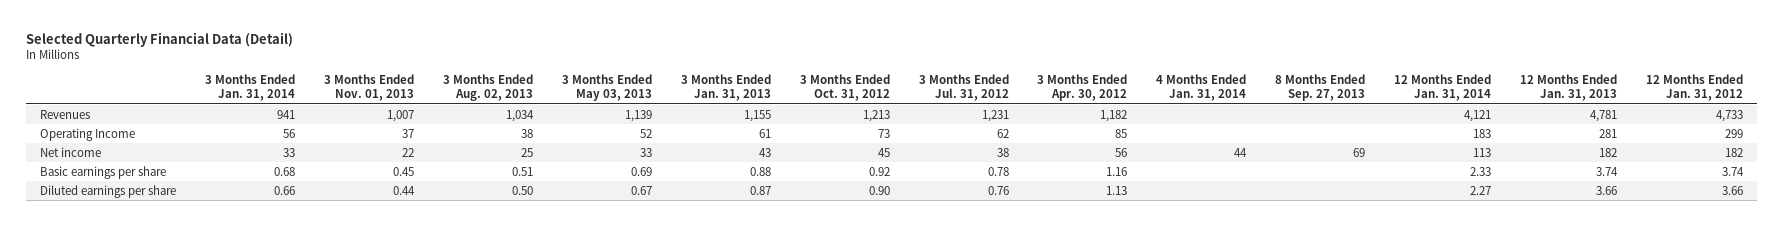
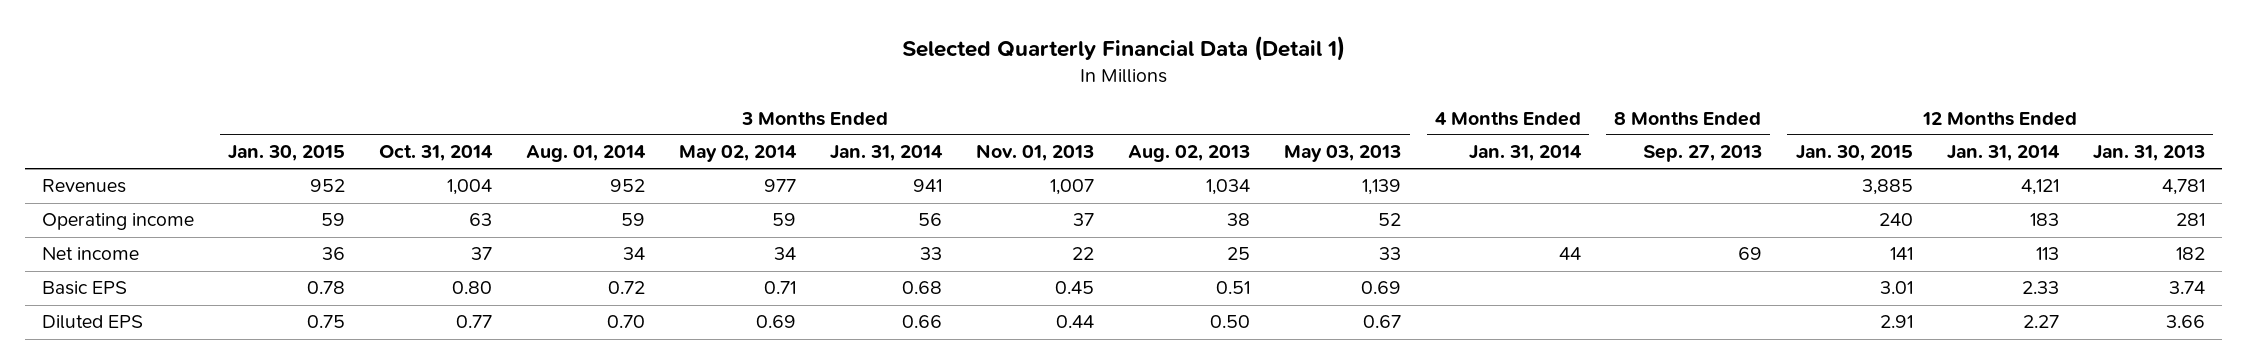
[25,31,293,47] Selected Quarterly Financial Data (Detail) -> [901,35,1345,61] Selected Quarterly Financial Data (Detail 1)
[680,74,771,102] 3 Months Ended Jan. 31, 2013 -> none
[799,74,890,102] 3 Months Ended Oct. 31, 2012 -> none
[918,74,1009,102] 3 Months Ended Jul. 31, 2012 -> none
[1037,74,1128,102] 3 Months Ended Apr. 30, 2012 -> none
[1645,74,1743,102] 12 Months Ended Jan. 31, 2012 -> none
none -> [228,145,346,162] Jan. 30, 2015
none -> [379,145,494,162] Oct. 31, 2014
none -> [526,145,647,163] Aug. 01, 2014
none -> [679,145,798,163] May 02, 2014
none -> [1795,145,1913,162] Jan. 30, 2015
[40,127,136,141] Operating Income -> [42,213,195,231] Operating income
[40,165,167,179] Basic earnings per share -> [42,281,128,296] Basic EPS
[40,184,177,198] Diluted earnings per share -> [42,315,144,330] Diluted EPS

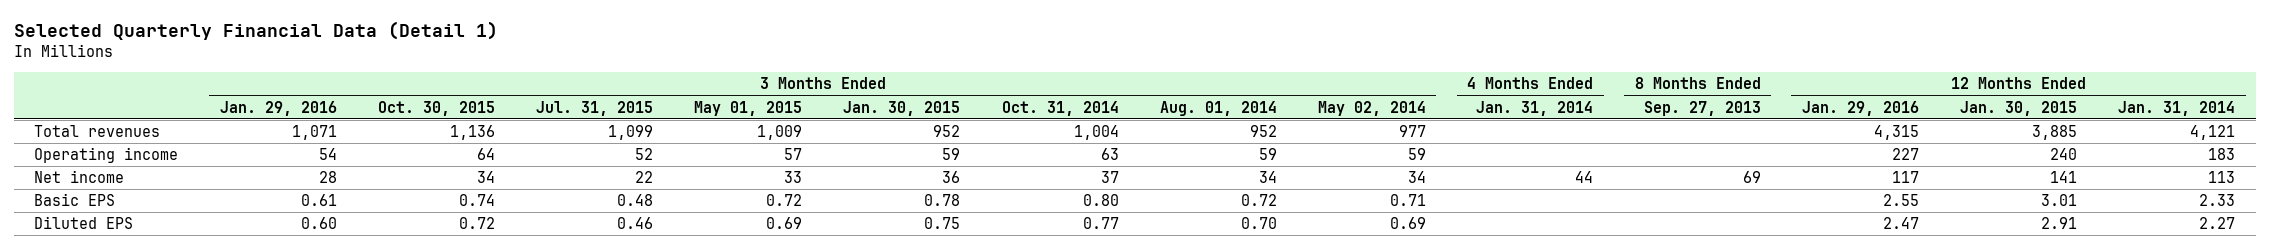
[830,145,944,162] Jan. 31, 2014 -> none
[976,144,1095,162] Nov. 01, 2013 -> none
[1128,145,1251,163] Aug. 02, 2013 -> none
[1284,145,1402,163] May 03, 2013 -> none
[2092,145,2205,162] Jan. 31, 2013 -> none
none -> [219,100,337,116] Jan. 29, 2016
none -> [377,100,495,116] Oct. 30, 2015
none -> [535,100,653,116] Jul. 31, 2015
none -> [694,100,803,116] May 01, 2015
none -> [1801,100,1919,116] Jan. 29, 2016
[42,179,127,194] Revenues -> [34,125,161,138] Total revenues

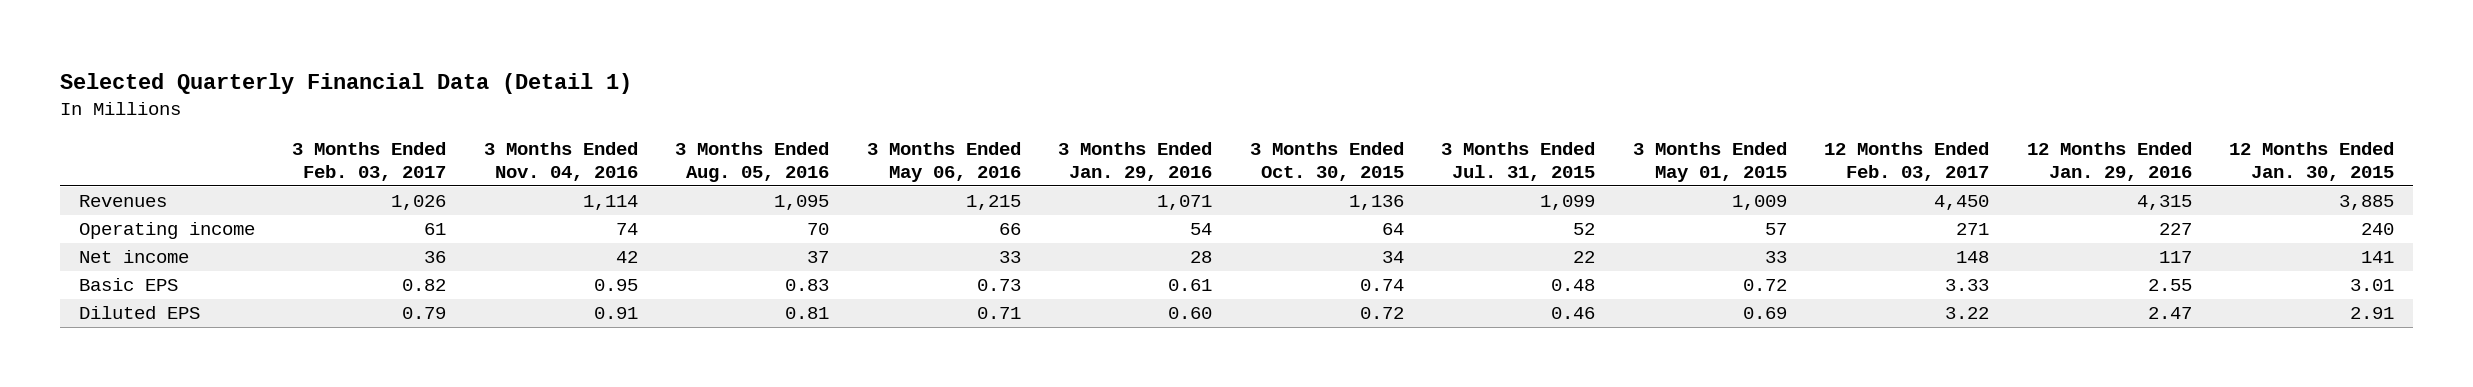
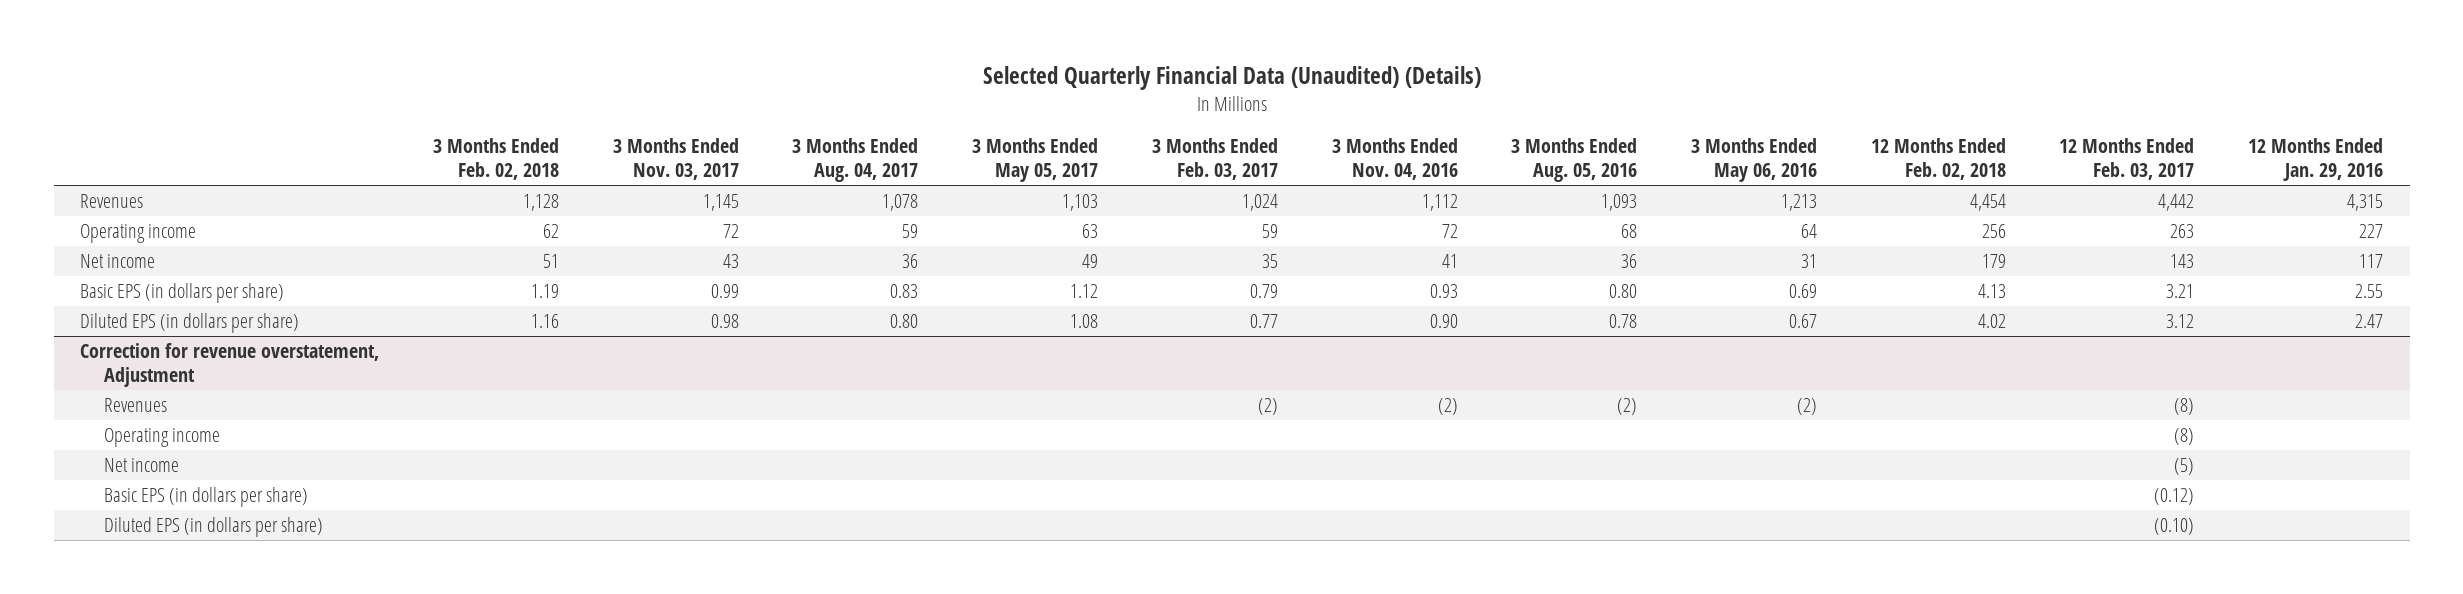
[59,73,632,95] Selected Quarterly Financial Data (Detail 1) -> [982,66,1481,91] Selected Quarterly Financial Data (Unaudited) (Details)
[1058,141,1213,181] 3 Months Ended Jan. 29, 2016 -> none
[1249,141,1404,181] 3 Months Ended Oct. 30, 2015 -> none
[1441,141,1596,181] 3 Months Ended Jul. 31, 2015 -> none
[1632,141,1787,182] 3 Months Ended May 01, 2015 -> none
[2229,141,2395,181] 12 Months Ended Jan. 30, 2015 -> none
none -> [433,138,560,181] 3 Months Ended Feb. 02, 2018
none -> [612,138,739,181] 3 Months Ended Nov. 03, 2017
none -> [792,138,919,183] 3 Months Ended Aug. 04, 2017
none -> [972,138,1099,183] 3 Months Ended May 05, 2017
none -> [1870,138,2006,181] 12 Months Ended Feb. 02, 2018
[391,195,447,211] 1,026 -> [1241,193,1278,211] 1,024
[582,195,638,211] 1,114 -> [1421,193,1458,211] 1,112
[774,195,830,211] 1,095 -> [1601,193,1638,211] 1,093
[965,195,1021,211] 1,215 -> [1780,193,1817,211] 1,213
[1934,195,1990,211] 4,450 -> [2158,193,2195,211] 4,442
[424,223,447,236] 61 -> [1261,223,1278,238] 59
[615,223,638,236] 74 -> [1441,223,1458,238] 72
[807,223,830,236] 70 -> [1621,223,1638,238] 68
[998,223,1021,236] 66 -> [1800,223,1817,238] 64
[1956,223,1990,236] 271 -> [2170,223,2195,238] 263
[424,251,447,264] 36 -> [1261,253,1278,268] 35
[615,251,638,264] 42 -> [1441,253,1458,268] 41
[807,251,830,264] 37 -> [1621,253,1638,268] 36
[998,251,1021,264] 33 -> [1800,253,1817,268] 31
[1956,251,1990,264] 148 -> [2170,253,2195,268] 143
[78,278,178,292] Basic EPS -> [80,282,285,303] Basic EPS (in dollars per share)
[402,279,447,292] 0.82 -> [1249,283,1278,298] 0.79
[593,279,638,292] 0.95 -> [1429,283,1458,298] 0.93
[785,279,830,292] 0.83 -> [1609,283,1638,298] 0.80
[976,279,1021,292] 0.73 -> [1788,283,1817,298] 0.69
[1945,279,1990,292] 3.33 -> [2166,283,2195,298] 3.21
[78,306,200,320] Diluted EPS -> [80,312,300,333] Diluted EPS (in dollars per share)
[402,307,447,320] 0.79 -> [1249,313,1278,328] 0.77
[593,307,638,320] 0.91 -> [1429,313,1458,328] 0.90
[785,307,830,320] 0.81 -> [1609,313,1638,328] 0.78
[976,307,1021,320] 0.71 -> [1788,313,1817,328] 0.67
[1945,307,1990,320] 3.22 -> [2166,313,2195,328] 3.12
none -> [80,342,380,388] Correction for revenue overstatement, Adjustment
none -> [103,397,167,412] Revenues
none -> [103,427,220,447] Operating income
none -> [103,457,179,472] Net income
none -> [103,486,308,507] Basic EPS (in dollars per share)
none -> [103,516,323,537] Diluted EPS (in dollars per share)

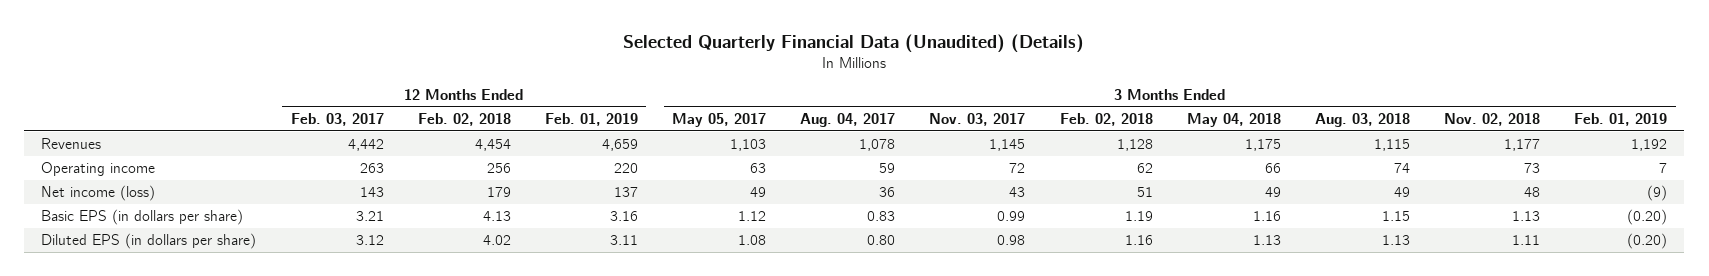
[1151,138,1278,181] 3 Months Ended Feb. 03, 2017 -> none
[1331,138,1458,181] 3 Months Ended Nov. 04, 2016 -> none
[1511,138,1638,183] 3 Months Ended Aug. 05, 2016 -> none
[1690,138,1817,183] 3 Months Ended May 06, 2016 -> none
[2248,138,2384,182] 12 Months Ended Jan. 29, 2016 -> none
none -> [544,113,638,127] Feb. 01, 2019
none -> [1186,113,1281,128] May 04, 2018
none -> [1314,113,1410,128] Aug. 03, 2018
none -> [1444,113,1541,127] Nov. 02, 2018
none -> [1574,113,1668,127] Feb. 01, 2019
[80,253,156,268] Net income -> [41,185,156,202] Net income (loss)
[80,342,380,388] Correction for revenue overstatement, Adjustment -> none
[103,397,167,412] Revenues -> none
[103,427,220,447] Operating income -> none
[103,457,179,472] Net income -> none
[103,486,308,507] Basic EPS (in dollars per share) -> none
[103,516,323,537] Diluted EPS (in dollars per share) -> none

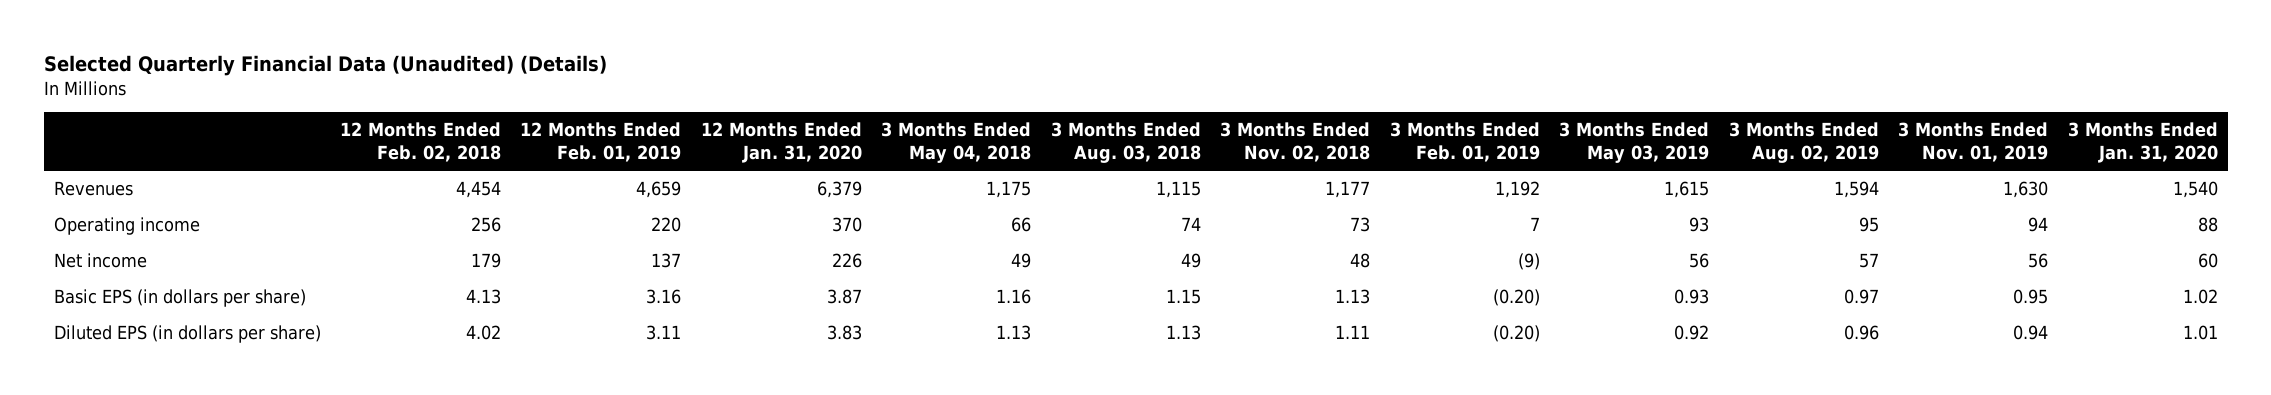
[290,113,384,127] Feb. 03, 2017 -> none
[672,113,767,128] May 05, 2017 -> none
[800,113,896,128] Aug. 04, 2017 -> none
[929,113,1026,127] Nov. 03, 2017 -> none
[1059,113,1153,127] Feb. 02, 2018 -> none
none -> [700,122,862,163] 12 Months Ended Jan. 31, 2020
none -> [1559,122,1710,163] 3 Months Ended May 03, 2019
none -> [1728,122,1879,163] 3 Months Ended Aug. 02, 2019
none -> [1898,122,2049,162] 3 Months Ended Nov. 01, 2019
none -> [2067,122,2218,163] 3 Months Ended Jan. 31, 2020
[41,185,156,202] Net income (loss) -> [53,253,147,269] Net income

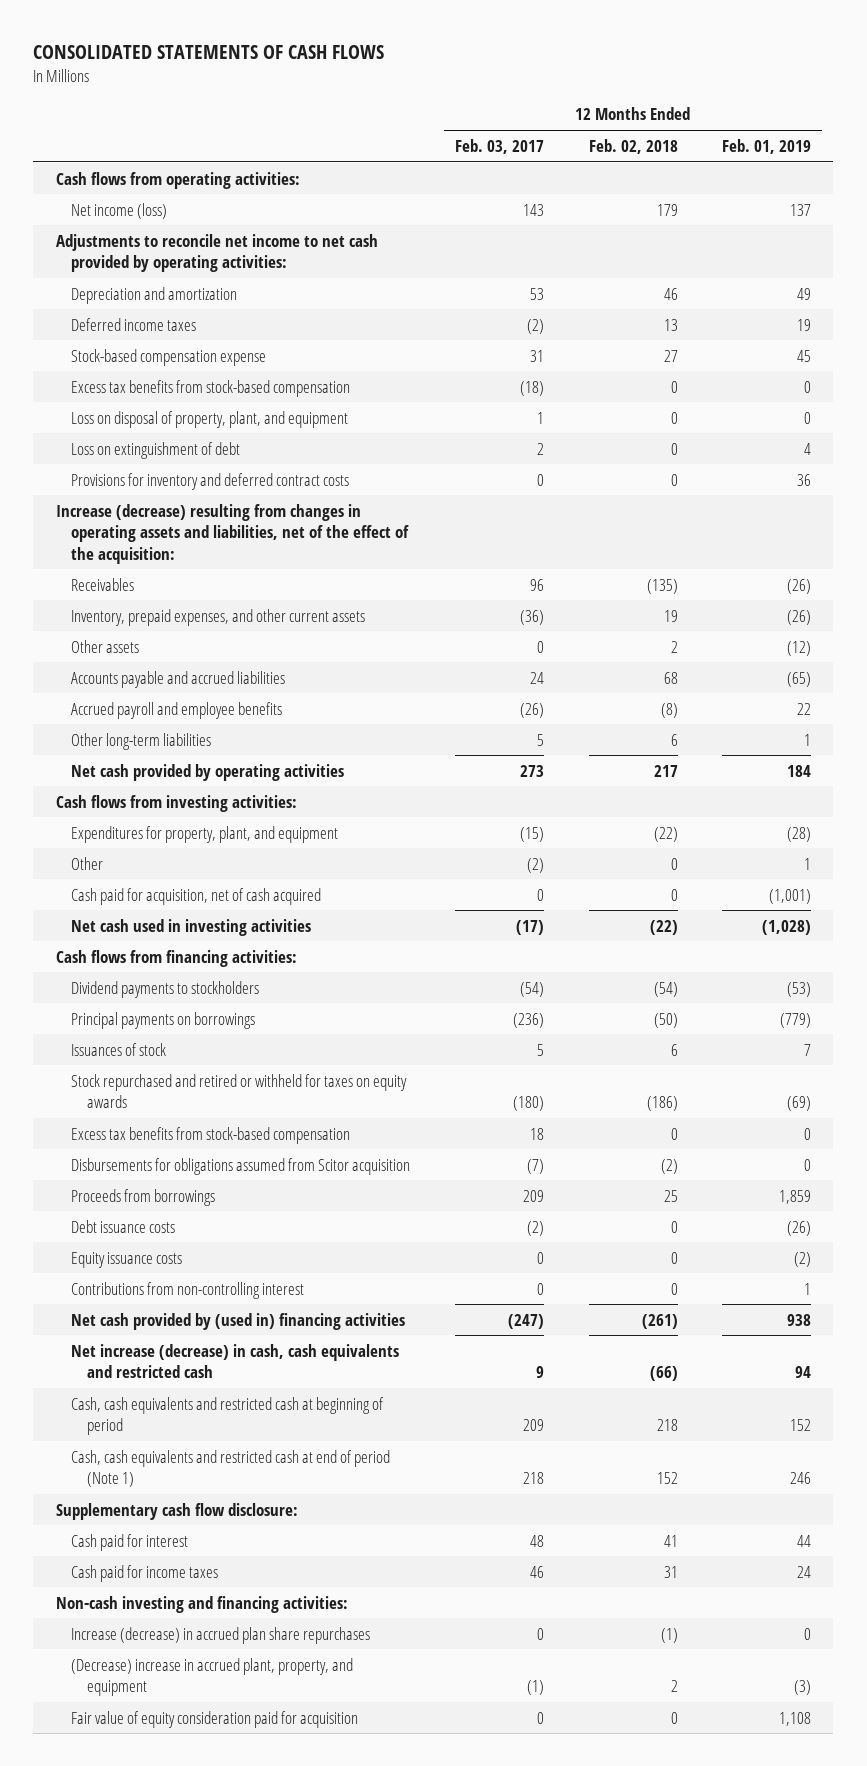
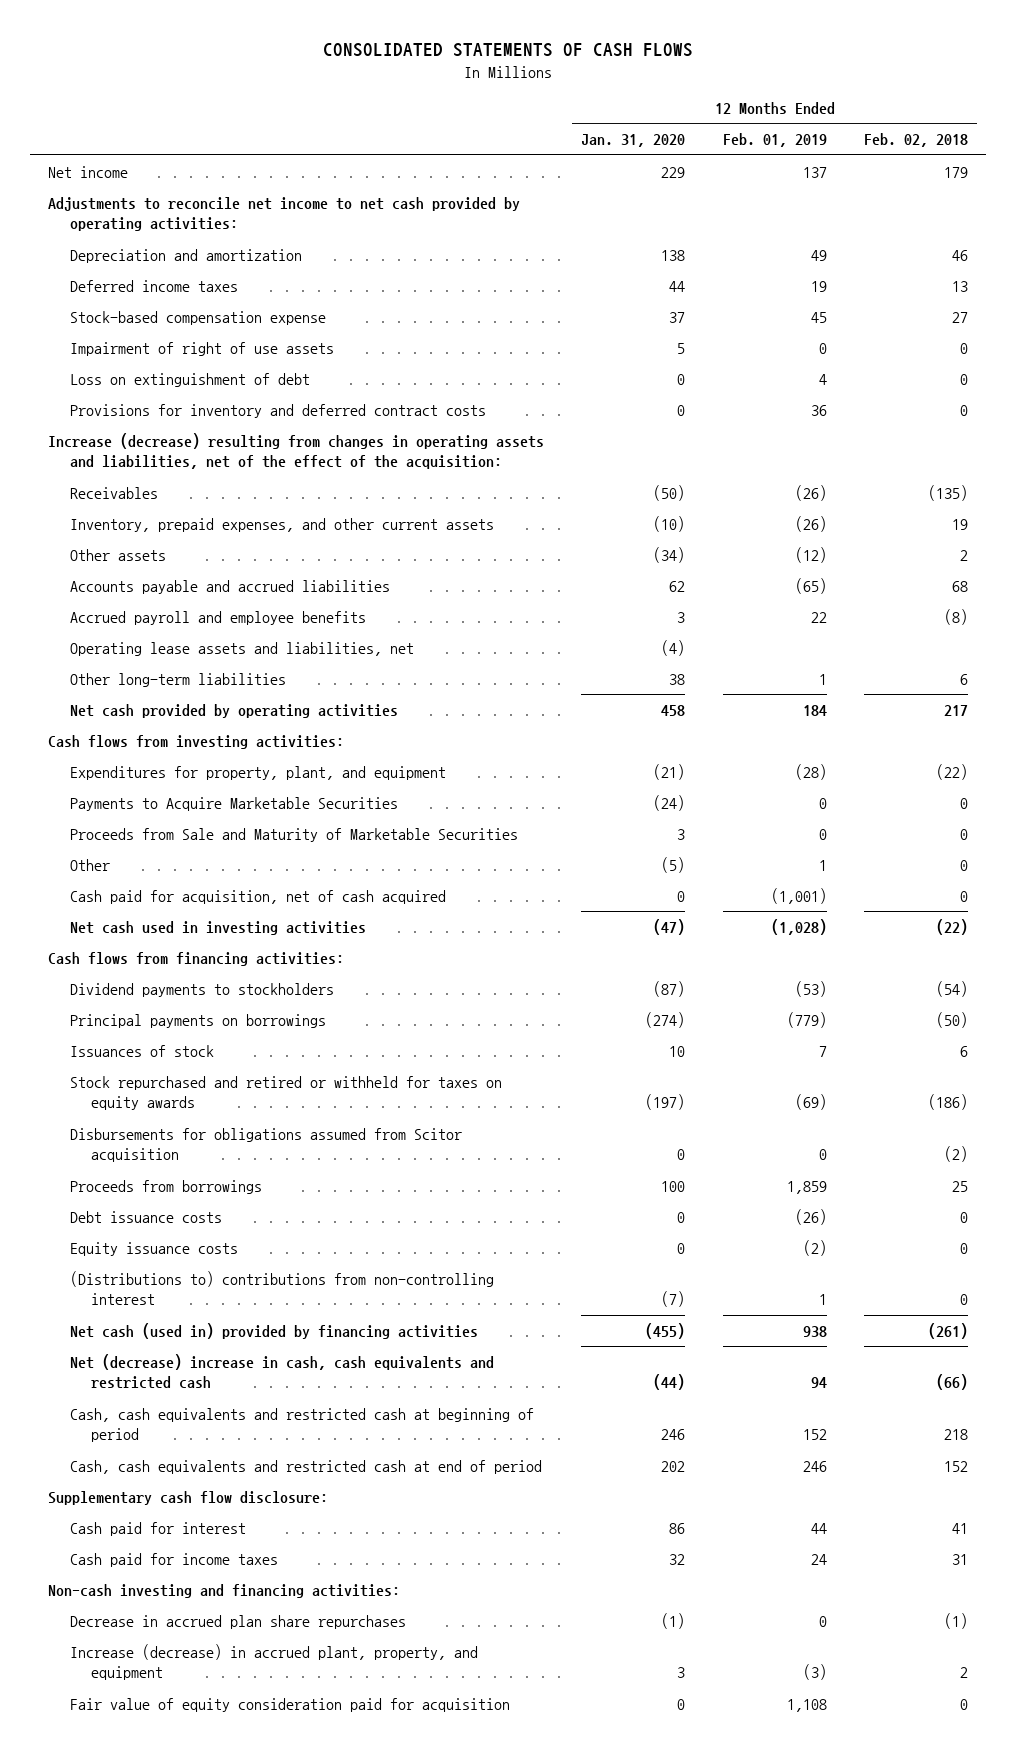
[454,138,544,154] Feb. 03, 2017 -> none
none -> [581,134,686,148] Jan. 31, 2020
[55,171,300,189] Cash flows from operating activities: -> none
[71,202,168,219] Net income (loss) -> [48,165,129,178] Net income
[71,379,351,397] Excess tax benefits from stock-based compensation -> none
[71,410,349,428] Loss on disposal of property, plant, and equipment -> none
none -> [69,341,334,356] Impairment of right of use assets
none -> [69,641,414,656] Operating lease assets and liabilities, net
none -> [69,796,398,811] Payments to Acquire Marketable Securities
none -> [69,827,518,842] Proceeds from Sale and Maturity of Marketable Securities
[71,1126,351,1144] Excess tax benefits from stock-based compensation -> none
[71,1281,305,1299] Contributions from non-controlling interest -> [69,1270,494,1306] (Distributions to) contributions from non-controlling interest
[71,1312,406,1330] Net cash provided by (used in) financing activities -> [69,1322,478,1339] Net cash (used in) provided by financing activities
[71,1343,400,1379] Net increase (decrease) in cash, cash equivalents and restricted cash -> [69,1353,494,1390] Net (decrease) increase in cash, cash equivalents and restricted cash
[71,1449,391,1488] Cash, cash equivalents and restricted cash at end of period (Note 1) -> [69,1459,542,1474] Cash, cash equivalents and restricted cash at end of period
[71,1626,371,1644] Increase (decrease) in accrued plan share repurchases -> [69,1614,406,1629] Decrease in accrued plan share repurchases
[71,1657,354,1697] (Decrease) increase in accrued plant, property, and equipment -> [69,1643,478,1681] Increase (decrease) in accrued plant, property, and equipment

